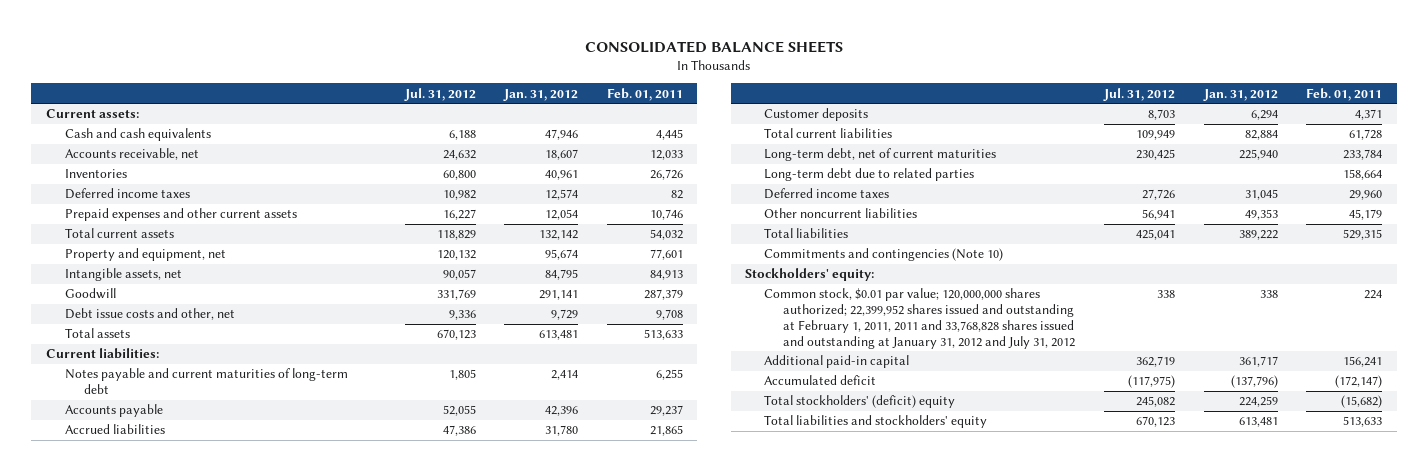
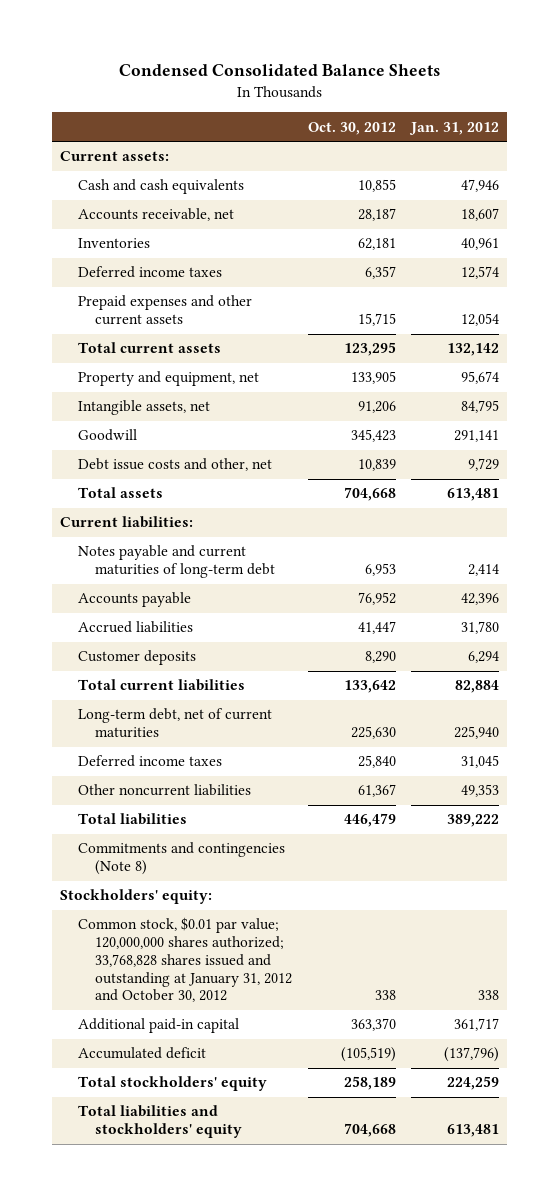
[585,40,844,53] CONSOLIDATED BALANCE SHEETS -> [118,64,440,77] Condensed Consolidated Balance Sheets
[403,87,476,101] Jul. 31, 2012 -> none
[607,87,684,101] Feb. 01, 2011 -> none
none -> [307,121,396,135] Oct. 30, 2012
[764,168,975,182] Long-term debt due to related parties -> none
[764,248,1004,262] Commitments and contingencies (Note 10) -> [77,842,285,876] Commitments and contingencies (Note 8)
[764,288,1076,349] Common stock, $0.01 par value; 120,000,000 shares authorized; 22,399,952 shares issued and outstanding at February 1, 2011, 2011 and 33,768,828 shares issued and outstanding at January 31, 2012 and July 31, 2012 -> [77,917,293,1003] Common stock, $0.01 par value; 120,000,000 shares authorized; 33,768,828 shares issued and outstanding at January 31, 2012 and October 30, 2012
[764,395,956,409] Total stockholders' (deficit) equity -> [77,1076,267,1092] Total stockholders' equity

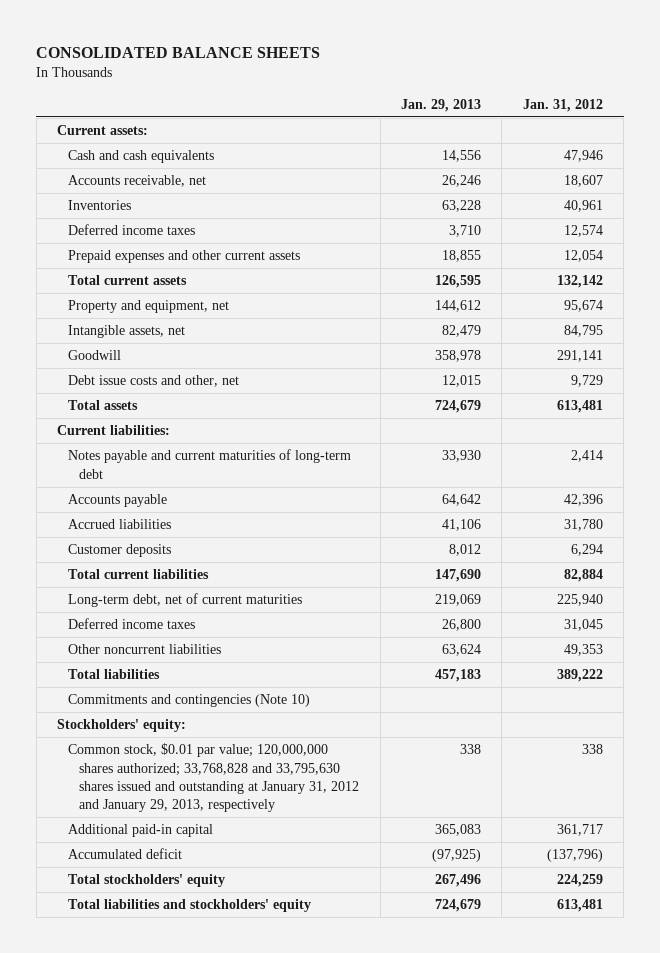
[118,64,440,77] Condensed Consolidated Balance Sheets -> [36,47,321,59] CONSOLIDATED BALANCE SHEETS
[307,121,396,135] Oct. 30, 2012 -> none
none -> [401,98,482,112] Jan. 29, 2013
[77,842,285,876] Commitments and contingencies (Note 8) -> [68,694,311,708] Commitments and contingencies (Note 10)
[77,917,293,1003] Common stock, $0.01 par value; 120,000,000 shares authorized; 33,768,828 shares issued and outstanding at January 31, 2012 and October 30, 2012 -> [68,743,360,813] Common stock, $0.01 par value; 120,000,000 shares authorized; 33,768,828 and 33,795,630 shares issued and outstanding at January 31, 2012 and January 29, 2013, respectively

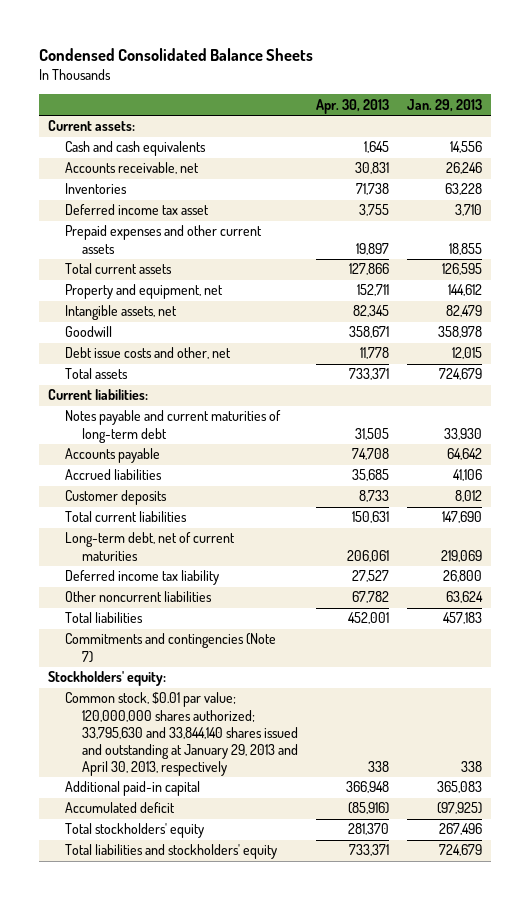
[36,47,321,59] CONSOLIDATED BALANCE SHEETS -> [39,48,314,62] Condensed Consolidated Balance Sheets
[522,98,603,112] Jan. 31, 2012 -> none
none -> [315,98,389,114] Apr. 30, 2013
[68,224,196,236] Deferred income taxes -> [64,204,209,216] Deferred income tax asset
[68,618,196,630] Deferred income taxes -> [64,570,219,586] Deferred income tax liability
[68,694,311,708] Commitments and contingencies (Note 10) -> [64,633,276,663] Commitments and contingencies (Note 7)
[68,743,360,813] Common stock, $0.01 par value; 120,000,000 shares authorized; 33,768,828 and 33,795,630 shares issued and outstanding at January 31, 2012 and January 29, 2013, respectively -> [64,692,298,777] Common stock, $0.01 par value; 120,000,000 shares authorized; 33,795,630 and 33,844,140 shares issued and outstanding at January 29, 2013 and April 30, 2013, respectively

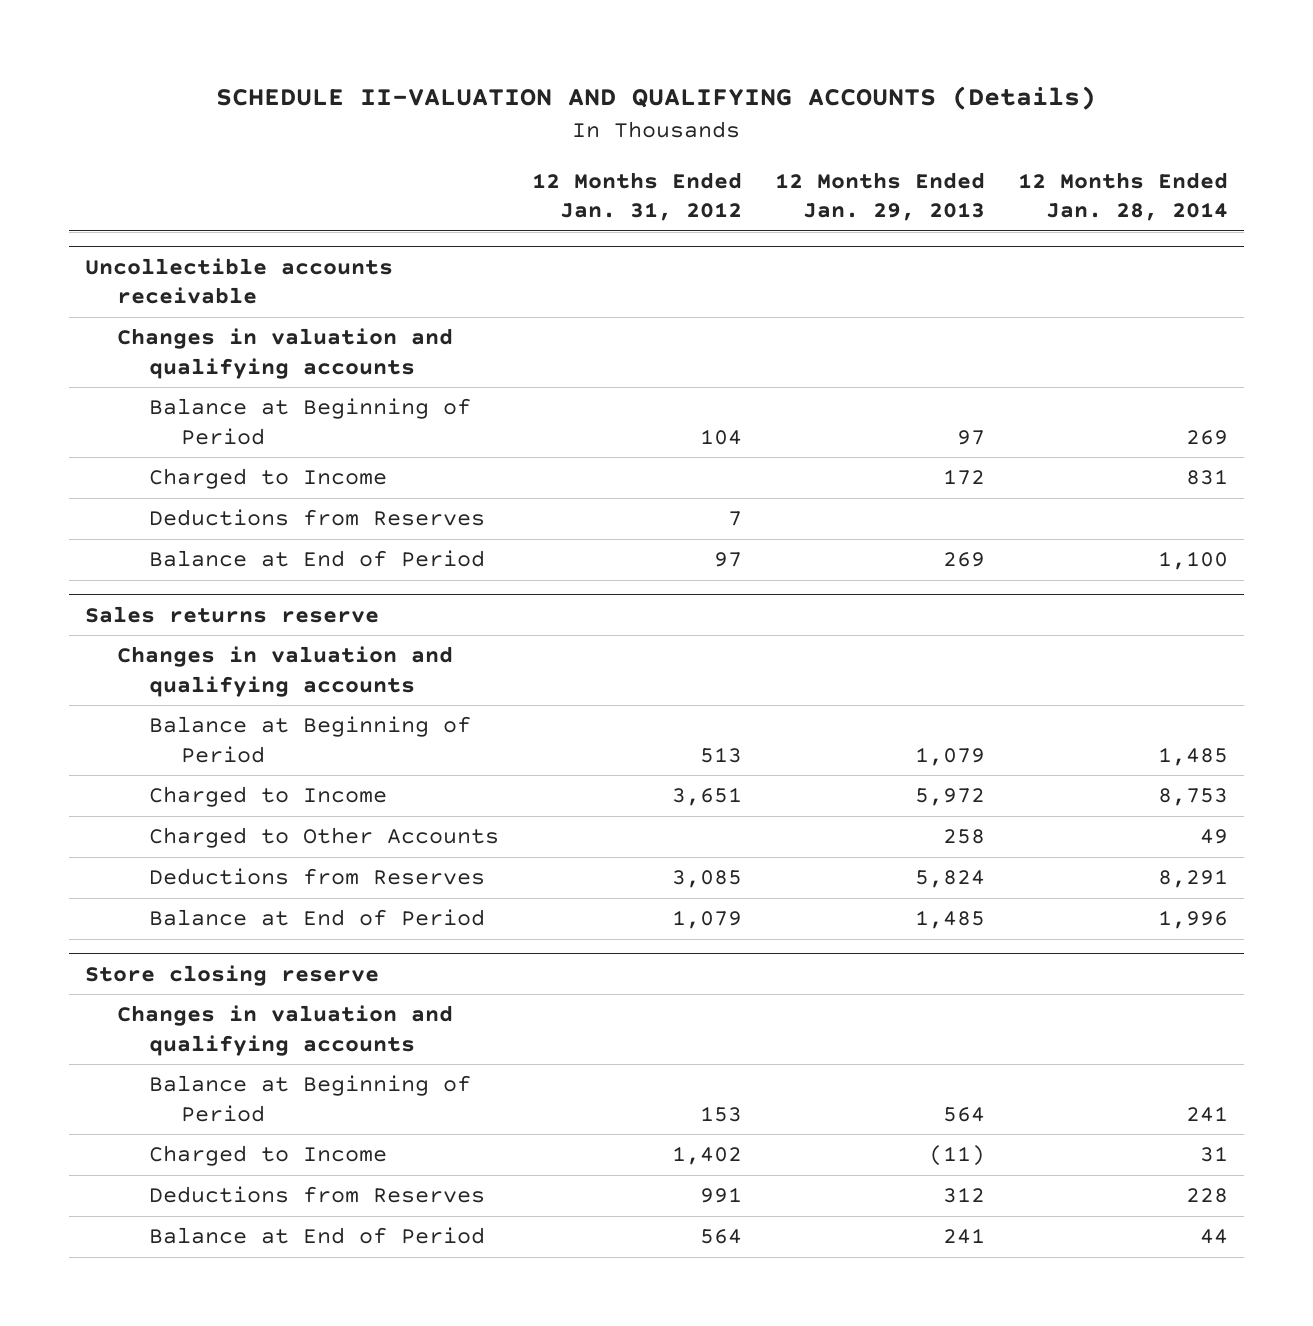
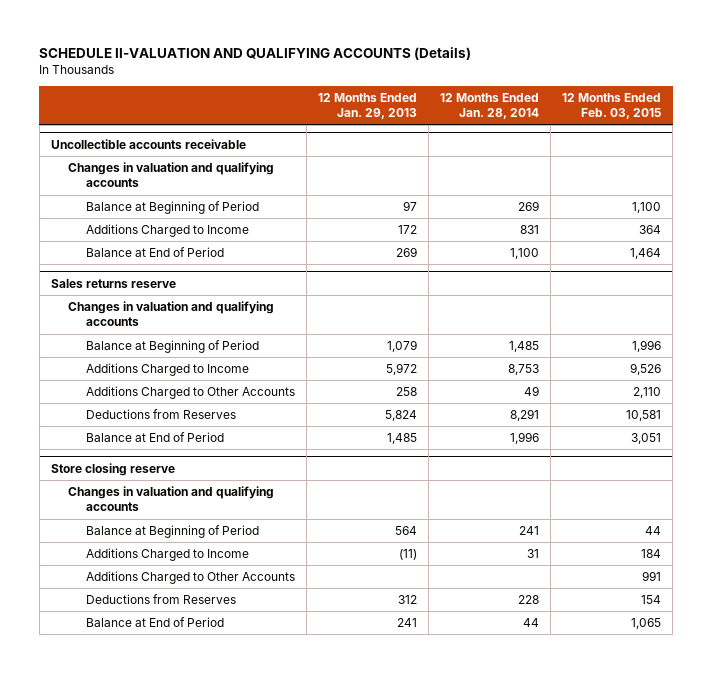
[531,172,742,222] 12 Months Ended Jan. 31, 2012 -> none
none -> [562,92,662,120] 12 Months Ended Feb. 03, 2015
[149,509,486,527] Deductions from Reserves -> none
[149,468,388,490] Charged to Income -> [85,224,249,238] Additions Charged to Income
[149,786,388,808] Charged to Income -> [85,363,249,377] Additions Charged to Income
[149,827,500,849] Charged to Other Accounts -> [85,386,295,400] Additions Charged to Other Accounts
[149,1145,388,1167] Charged to Income -> [85,548,249,562] Additions Charged to Income
none -> [85,571,295,585] Additions Charged to Other Accounts

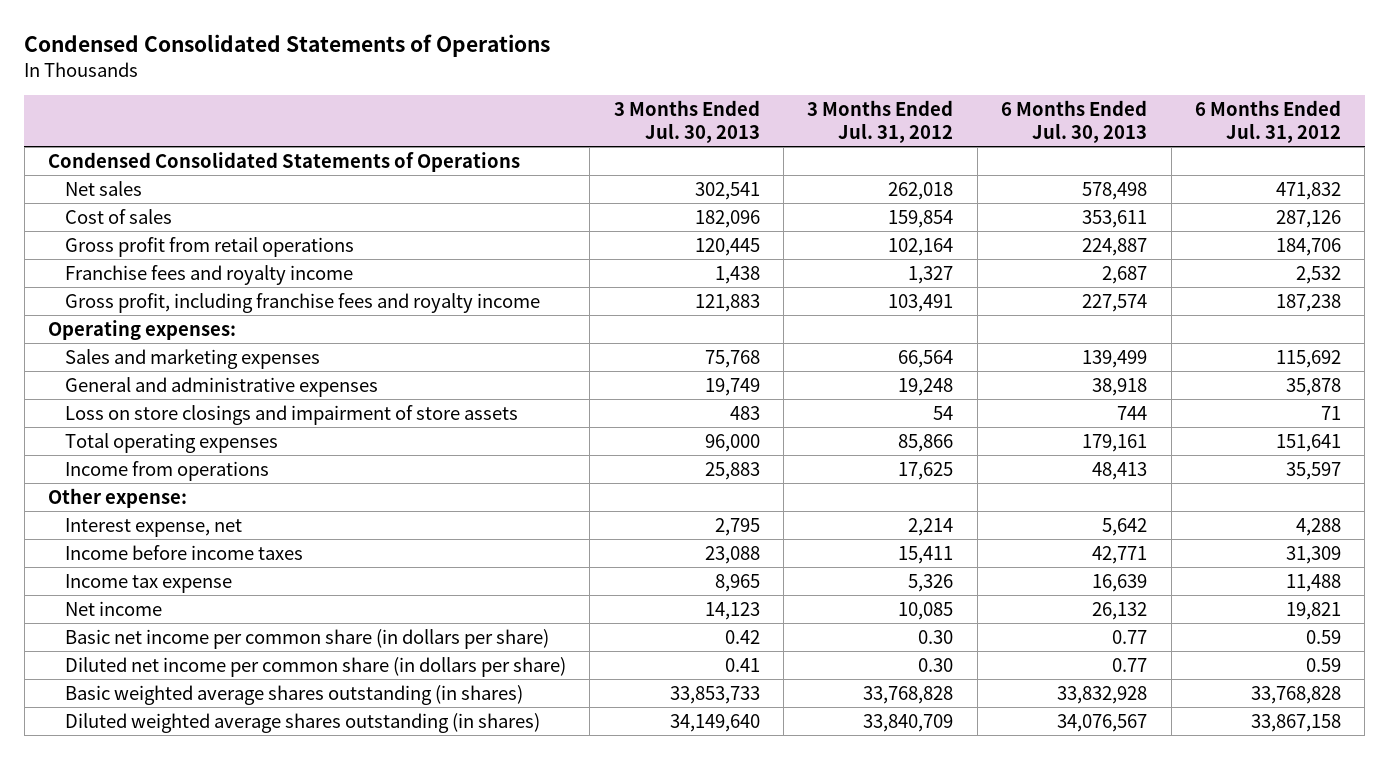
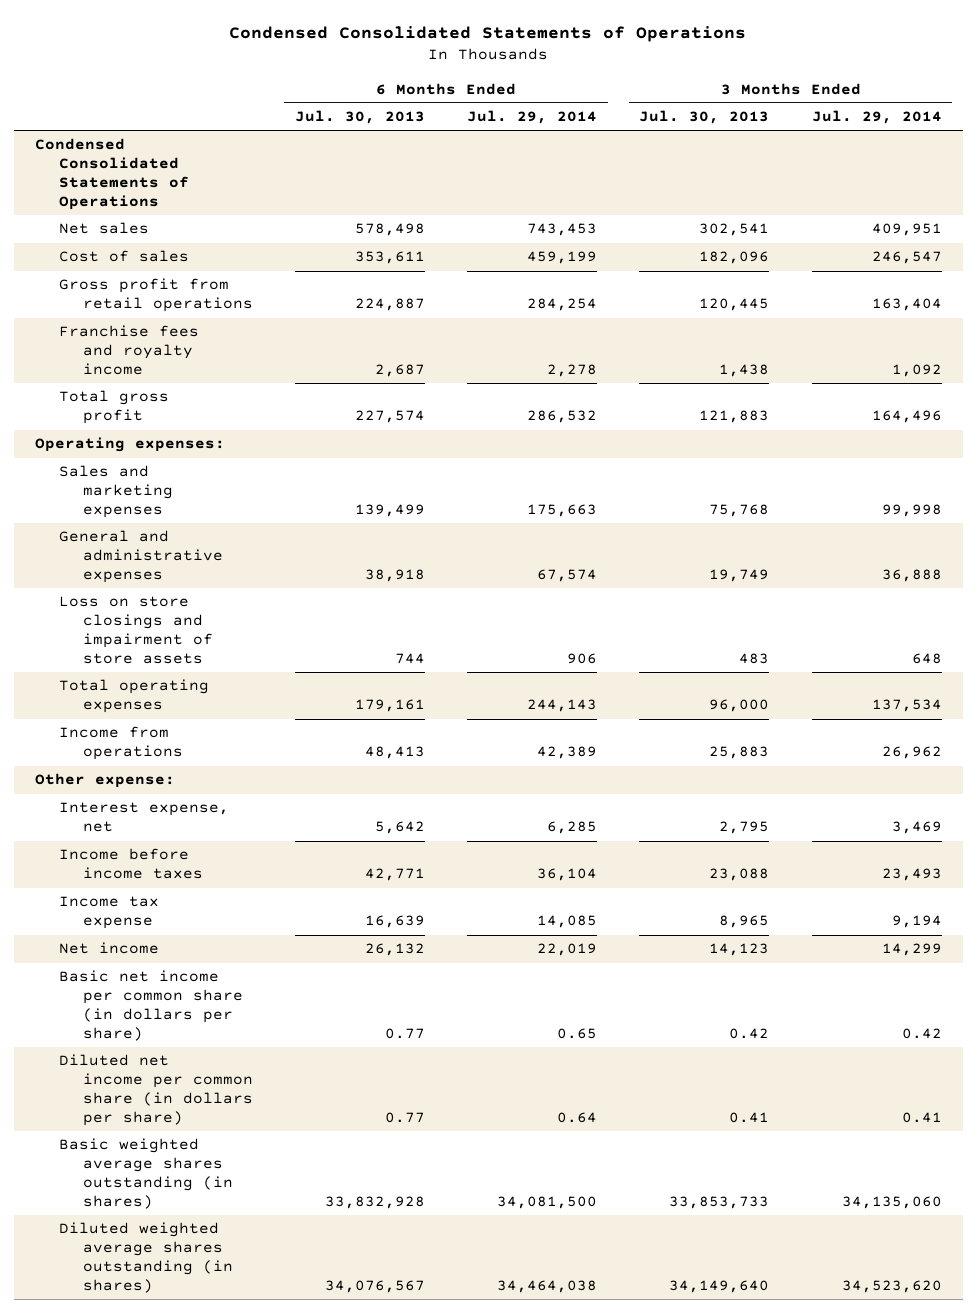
[807,100,954,143] 3 Months Ended Jul. 31, 2012 -> none
[1194,100,1341,143] 6 Months Ended Jul. 31, 2012 -> none
none -> [467,110,598,125] Jul. 29, 2014
none -> [811,110,942,125] Jul. 29, 2014
[64,292,540,313] Gross profit, including franchise fees and royalty income -> [58,390,169,425] Total gross profit

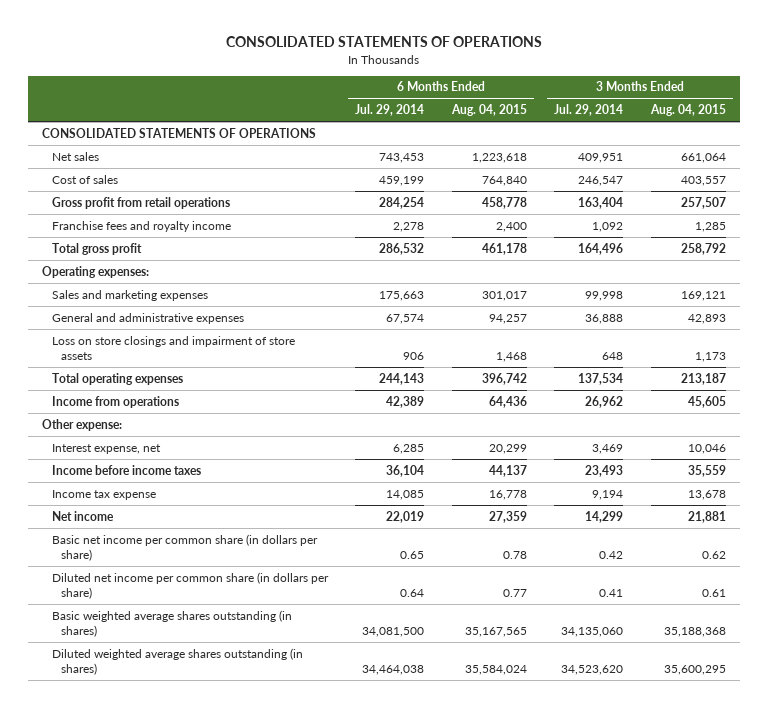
[229,26,747,43] Condensed Consolidated Statements of Operations -> [226,36,543,48] CONSOLIDATED STATEMENTS OF OPERATIONS
[294,110,425,125] Jul. 30, 2013 -> none
[639,110,770,125] Jul. 30, 2013 -> none
none -> [450,104,527,117] Aug. 04, 2015
none -> [649,104,726,117] Aug. 04, 2015
[34,138,189,211] Condensed Consolidated Statements of Operations -> [42,127,317,138] CONSOLIDATED STATEMENTS OF OPERATIONS

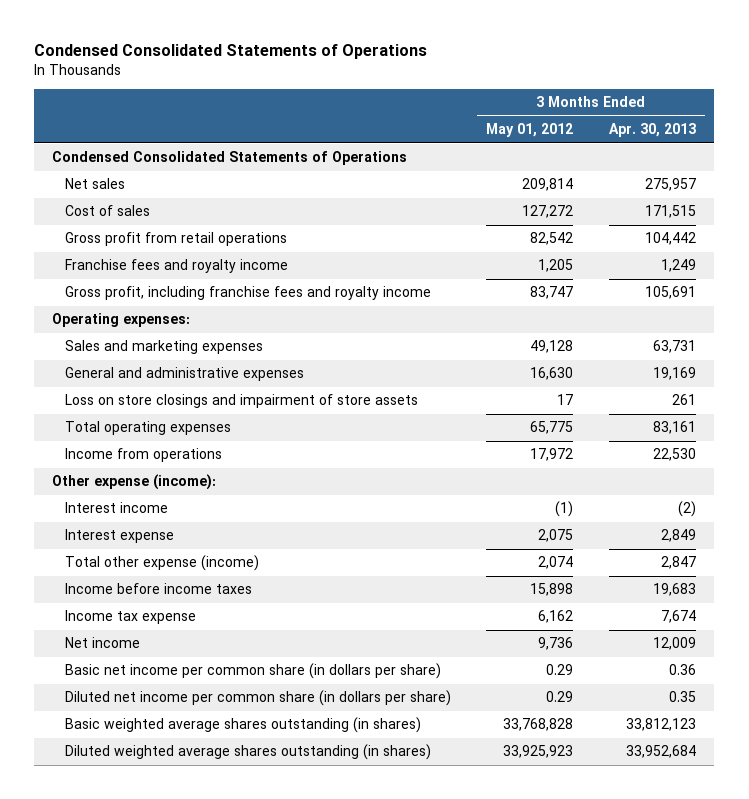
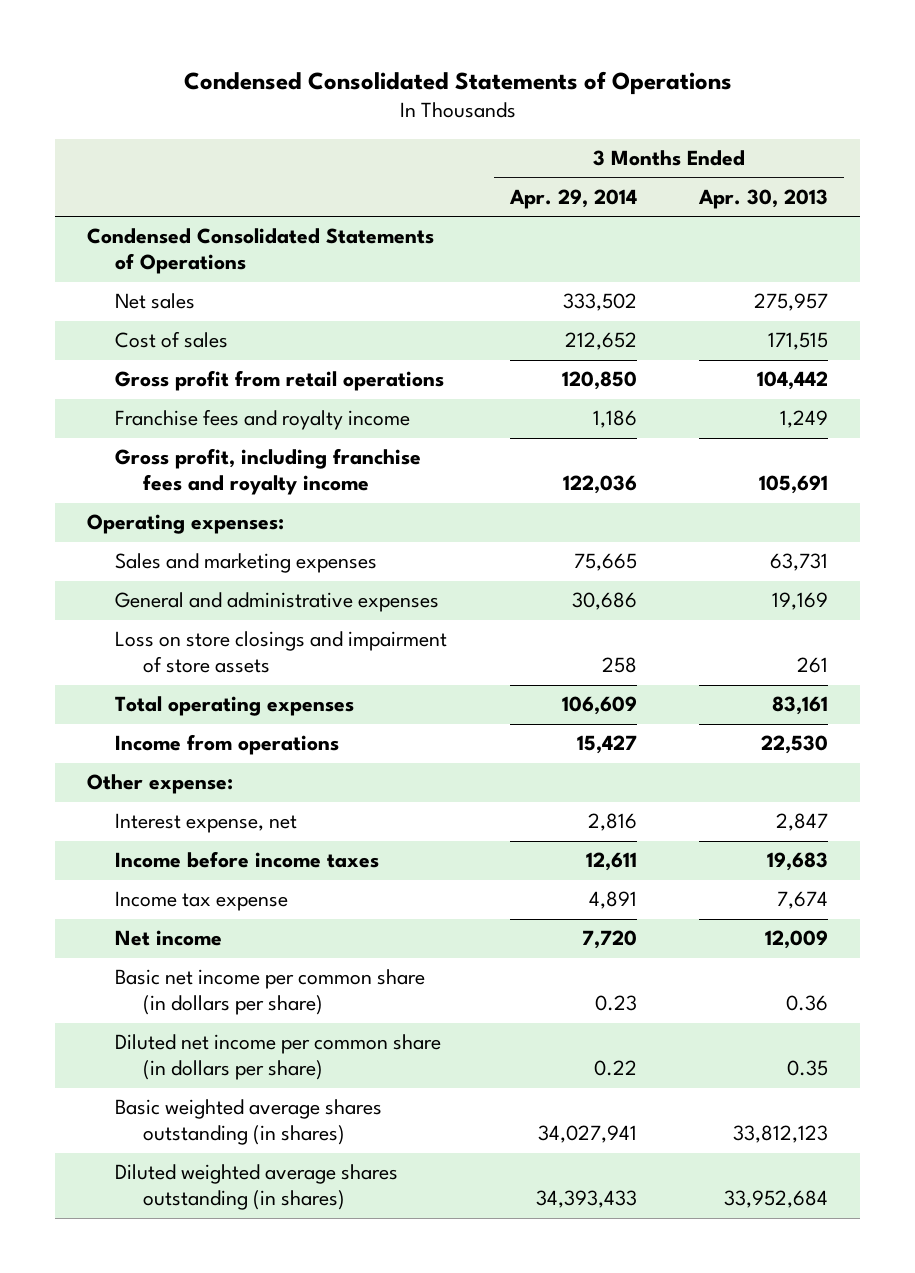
[486,123,574,138] May 01, 2012 -> none
none -> [508,188,637,209] Apr. 29, 2014
[64,502,168,514] Interest income -> none
[64,555,259,572] Total other expense (income) -> none
[52,474,217,491] Other expense (income): -> [86,774,233,795] Other expense:
[64,529,174,544] Interest expense -> [114,813,297,834] Interest expense, net
[661,529,697,543] 2,849 -> [776,813,829,832] 2,847

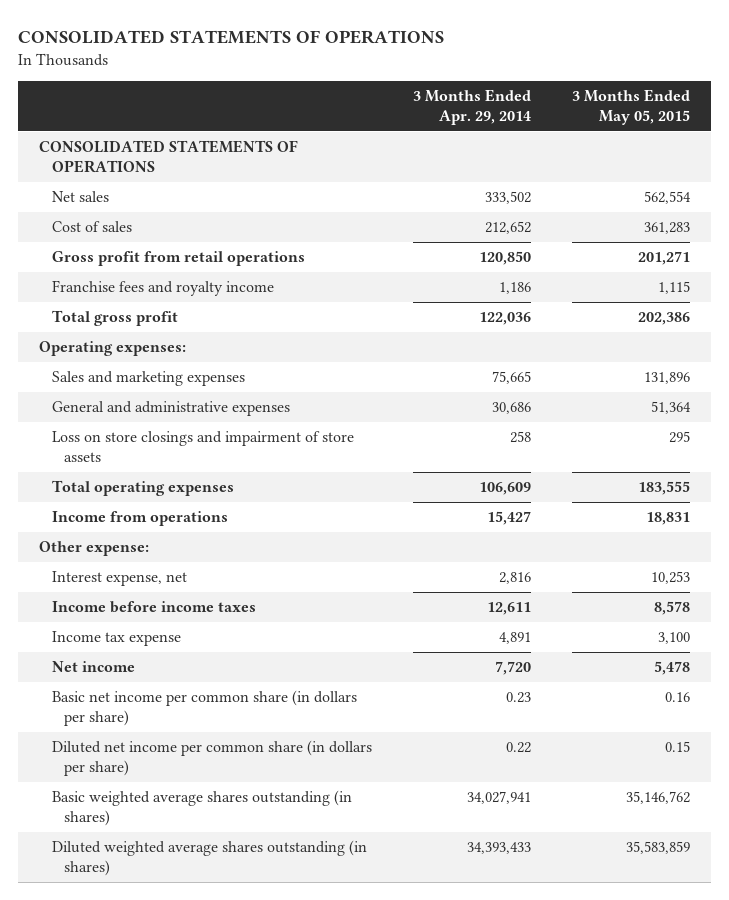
[183,70,732,95] Condensed Consolidated Statements of Operations -> [18,30,445,45] CONSOLIDATED STATEMENTS OF OPERATIONS
[698,188,829,209] Apr. 30, 2013 -> none
none -> [571,89,690,126] 3 Months Ended May 05, 2015
[86,228,434,275] Condensed Consolidated Statements of Operations -> [39,140,299,174] CONSOLIDATED STATEMENTS OF OPERATIONS
[114,448,421,496] Gross profit, including franchise fees and royalty income -> [51,310,178,327] Total gross profit

